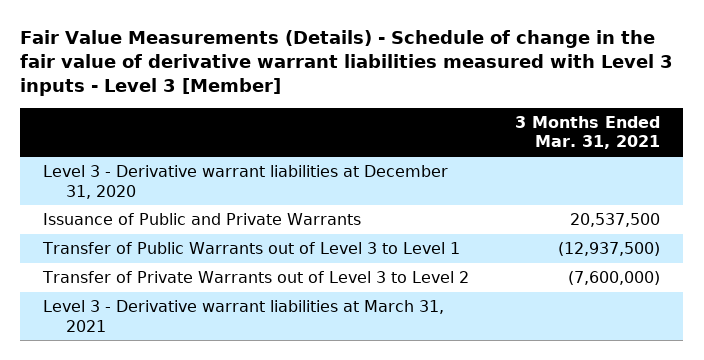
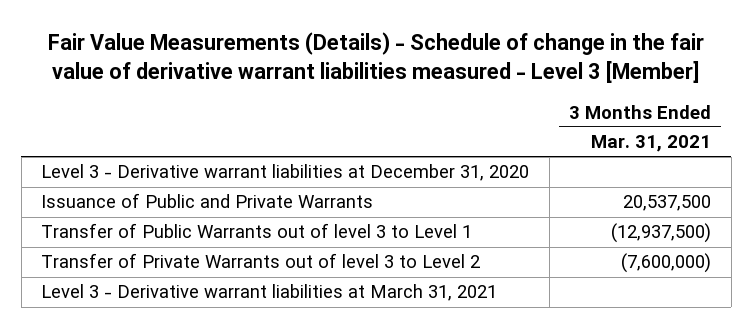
[20,30,674,97] Fair Value Measurements (Details) - Schedule of change in the fair value of derivative warrant liabilities measured with Level 3 inputs - Level 3 [Member] -> [48,32,705,83] Fair Value Measurements (Details) - Schedule of change in the fair value of derivative warrant liabilities measured - Level 3 [Member]
[42,241,461,254] Transfer of Public Warrants out of Level 3 to Level 1 -> [41,223,473,239] Transfer of Public Warrants out of level 3 to Level 1
[42,270,470,283] Transfer of Private Warrants out of Level 3 to Level 2 -> [41,253,481,269] Transfer of Private Warrants out of level 3 to Level 2

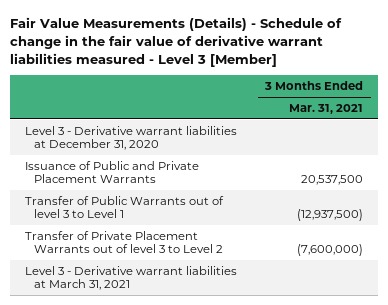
[41,193,374,209] Issuance of Public and Private Warrants -> [24,160,199,184] Issuance of Public and Private Placement Warrants
[41,253,481,269] Transfer of Private Warrants out of level 3 to Level 2 -> [24,230,223,254] Transfer of Private Placement Warrants out of level 3 to Level 2

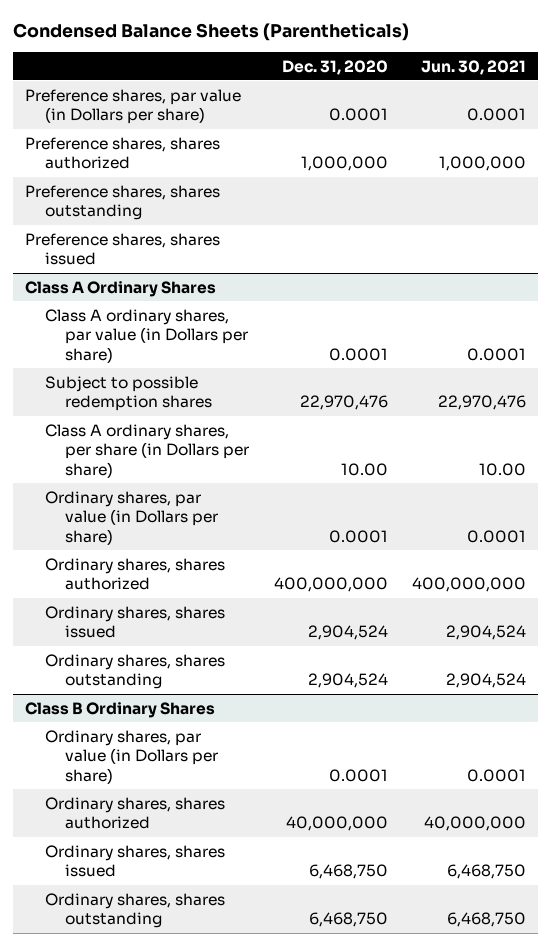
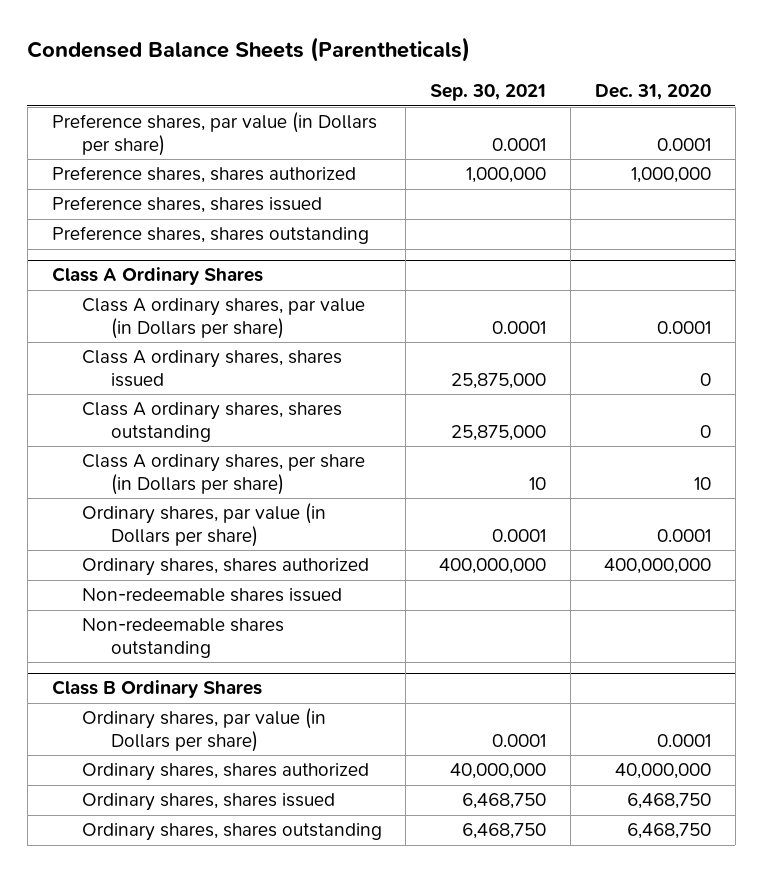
[420,59,526,75] Jun. 30, 2021 -> none
none -> [430,84,547,102] Sep. 30, 2021
[24,184,220,221] Preference shares, shares outstanding -> [51,226,369,245] Preference shares, shares outstanding
[45,375,213,412] Subject to possible redemption shares -> none
none -> [81,350,342,387] Class A ordinary shares, shares issued
none -> [81,402,342,442] Class A ordinary shares, shares outstanding
[340,462,388,476] 10.00 -> [694,476,712,490] 10
[45,605,226,639] Ordinary shares, shares issued -> none
[45,653,226,690] Ordinary shares, shares outstanding -> none
none -> [81,588,342,603] Non-redeemable shares issued
none -> [81,618,284,658] Non-redeemable shares outstanding

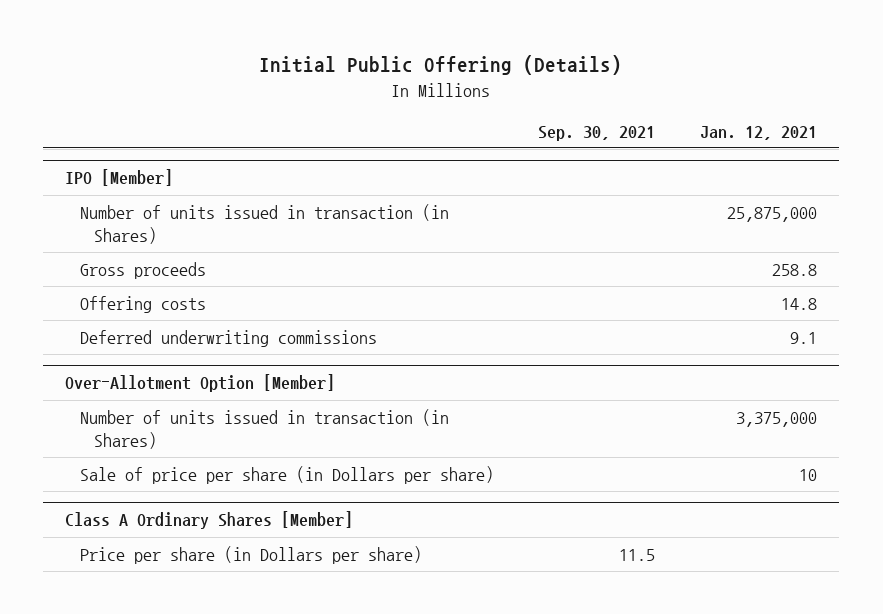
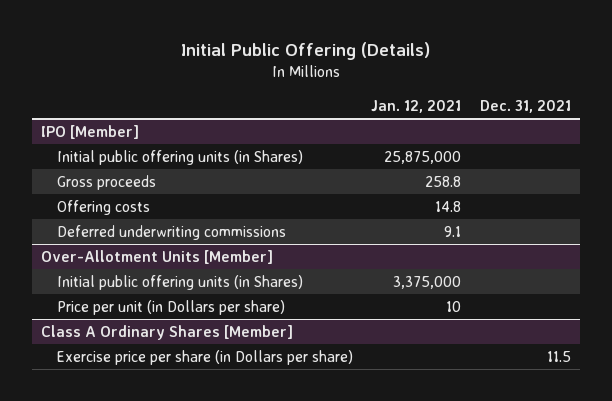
[538,125,656,141] Sep. 30, 2021 -> none
none -> [479,99,571,113] Dec. 31, 2021
[79,203,449,244] Number of units issued in transaction (in Shares) -> [56,149,303,165] Initial public offering units (in Shares)
[65,374,336,393] Over-Allotment Option [Member] -> [41,249,274,264] Over-Allotment Units [Member]
[79,408,449,449] Number of units issued in transaction (in Shares) -> [56,274,303,290] Initial public offering units (in Shares)
[79,465,494,484] Sale of price per share (in Dollars per share) -> [56,299,285,315] Price per unit (in Dollars per share)
[79,545,422,564] Price per share (in Dollars per share) -> [56,349,353,365] Exercise price per share (in Dollars per share)

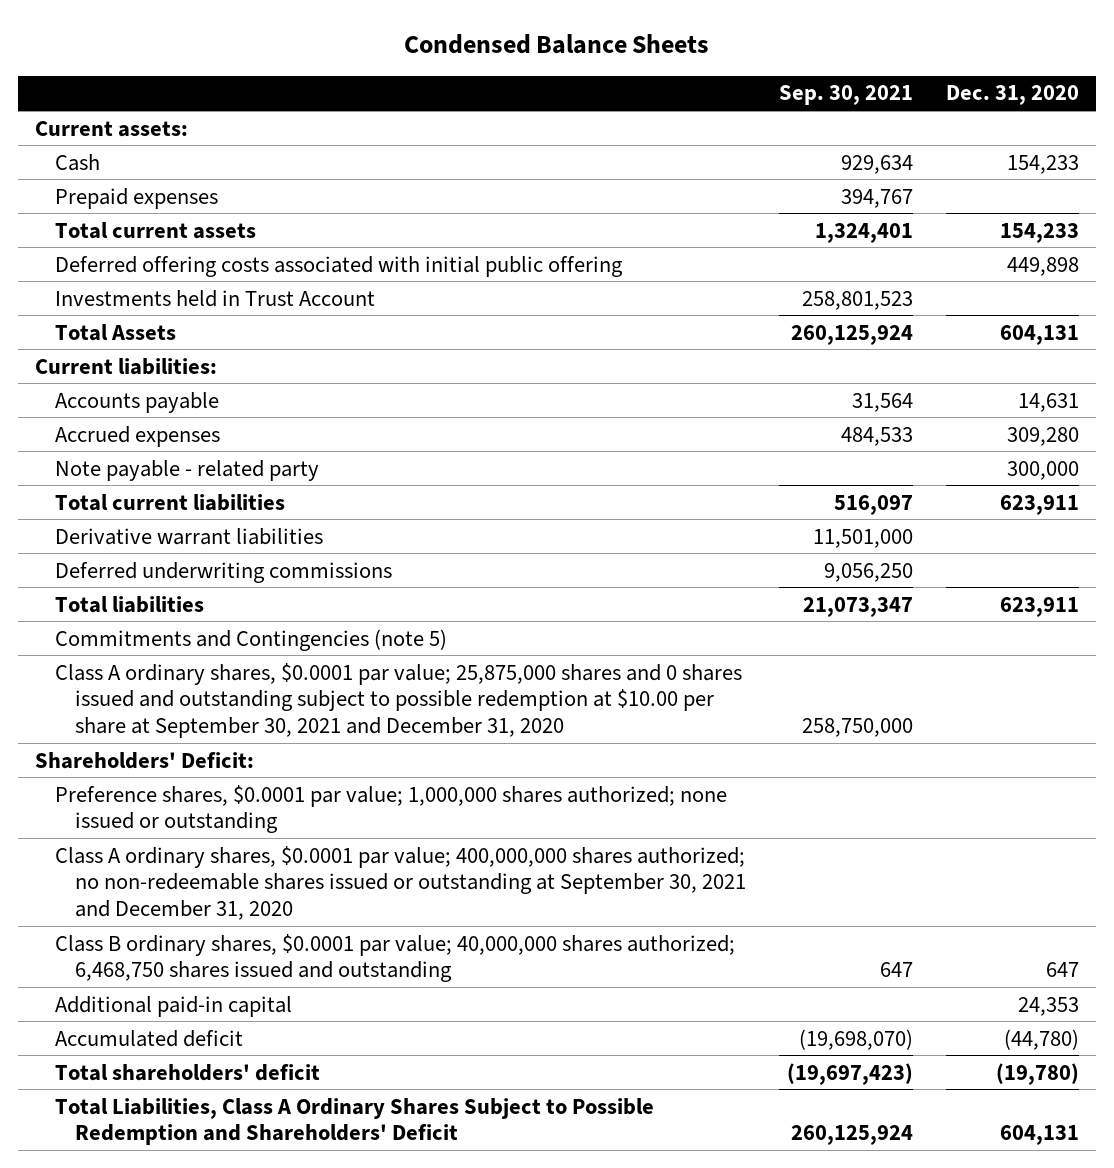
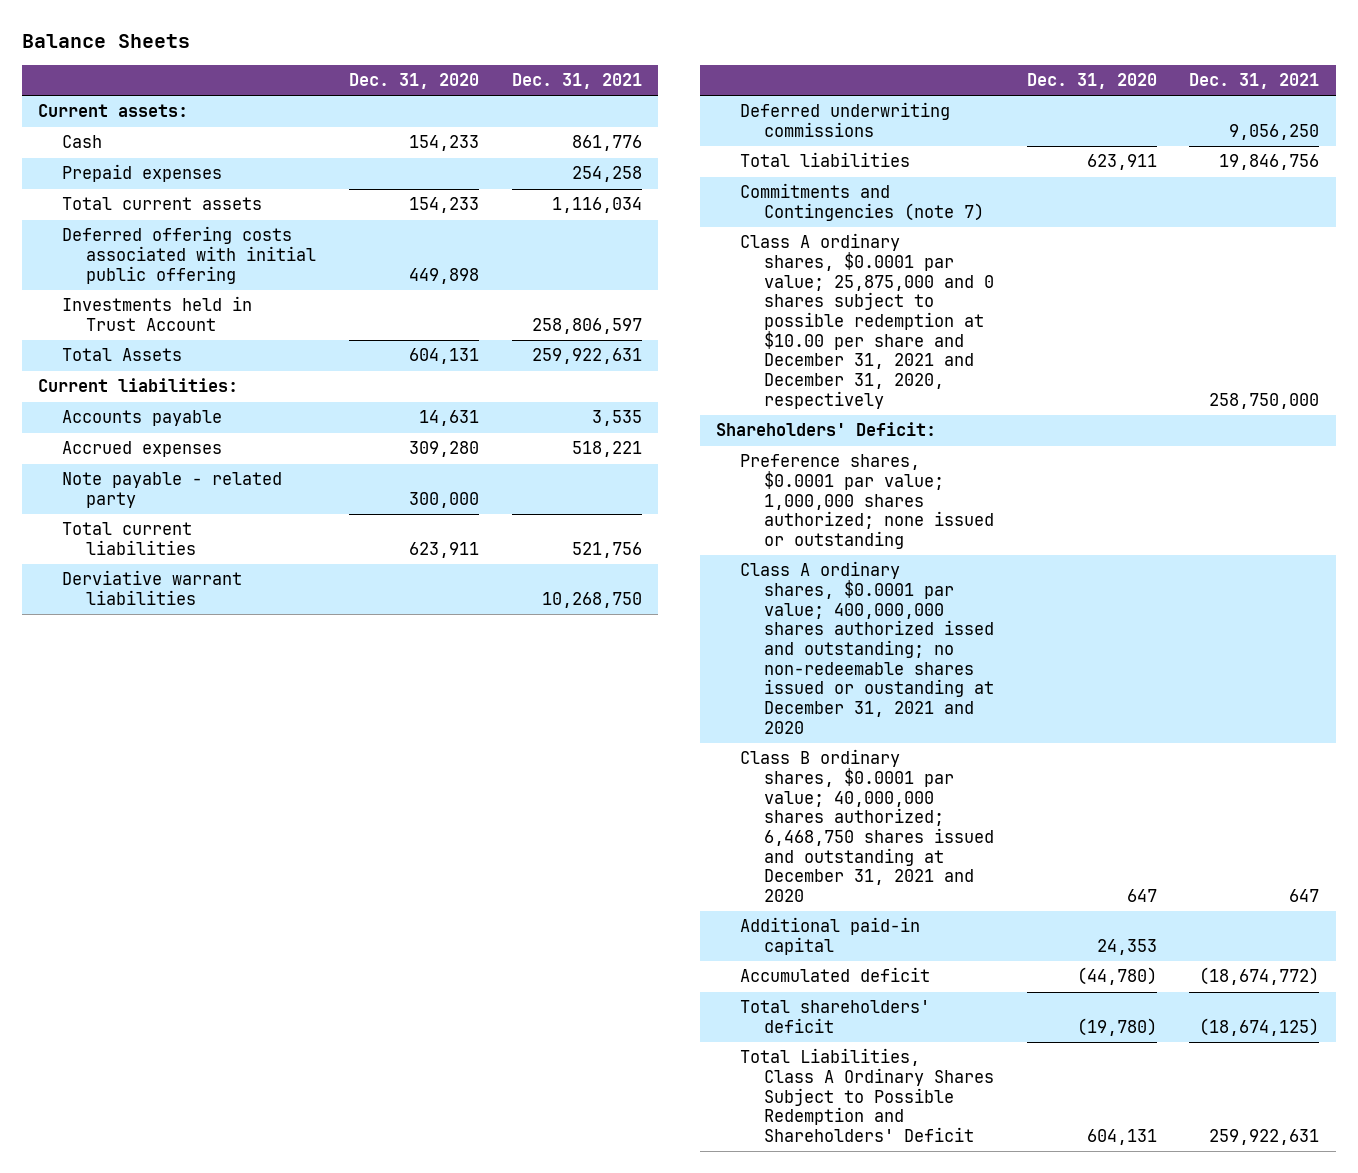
[404,34,710,55] Condensed Balance Sheets -> [22,34,191,49] Balance Sheets
[779,85,914,106] Sep. 30, 2021 -> none
none -> [511,73,642,90] Dec. 31, 2021
[54,527,323,545] Derivative warrant liabilities -> [62,570,243,606] Derviative warrant liabilities
[54,628,447,651] Commitments and Contingencies (note 5) -> [740,183,984,222] Commitments and Contingencies (note 7)
[54,662,742,738] Class A ordinary shares, $0.0001 par value; 25,875,000 shares and 0 shares issued and outstanding subject to possible redemption at $10.00 per share at September 30, 2021 and December 31, 2020 -> [740,233,994,409] Class A ordinary shares, $0.0001 par value; 25,875,000 and 0 shares subject to possible redemption at $10.00 per share and December 31, 2021 and December 31, 2020, respectively
[54,845,746,920] Class A ordinary shares, $0.0001 par value; 400,000,000 shares authorized; no non-redeemable shares issued or outstanding at September 30, 2021 and December 31, 2020 -> [740,561,994,734] Class A ordinary shares, $0.0001 par value; 400,000,000 shares authorized issed and outstanding; no non-redeemable shares issued or oustanding at December 31, 2021 and 2020
[54,933,735,983] Class B ordinary shares, $0.0001 par value; 40,000,000 shares authorized; 6,468,750 shares issued and outstanding -> [740,749,994,903] Class B ordinary shares, $0.0001 par value; 40,000,000 shares authorized; 6,468,750 shares issued and outstanding at December 31, 2021 and 2020

